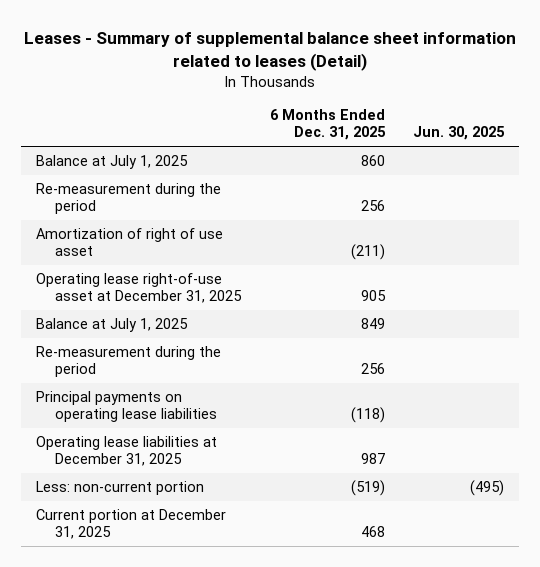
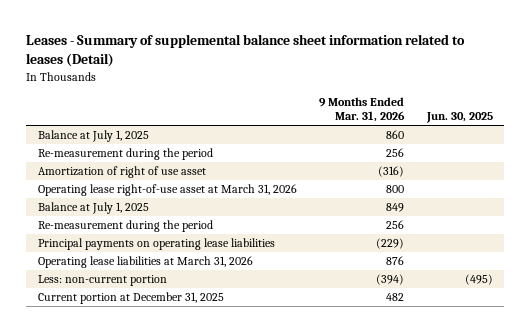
[269,109,386,141] 6 Months Ended Dec. 31, 2025 -> none
none -> [319,97,406,123] 9 Months Ended Mar. 31, 2026
[35,273,242,304] Operating lease right-of-use asset at December 31, 2025 -> [37,184,297,197] Operating lease right-of-use asset at March 31, 2026
[35,436,217,467] Operating lease liabilities at December 31, 2025 -> [37,256,253,269] Operating lease liabilities at March 31, 2026

